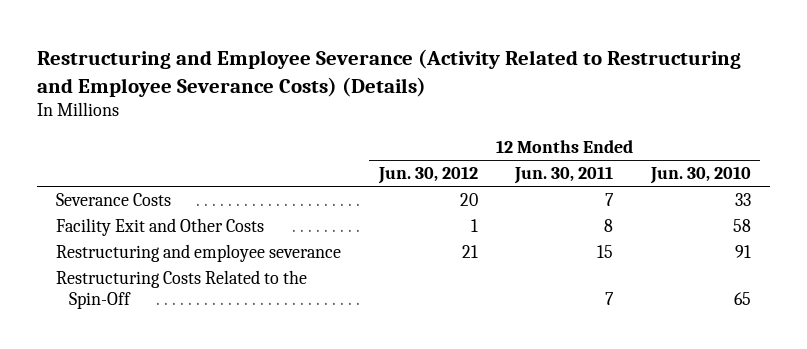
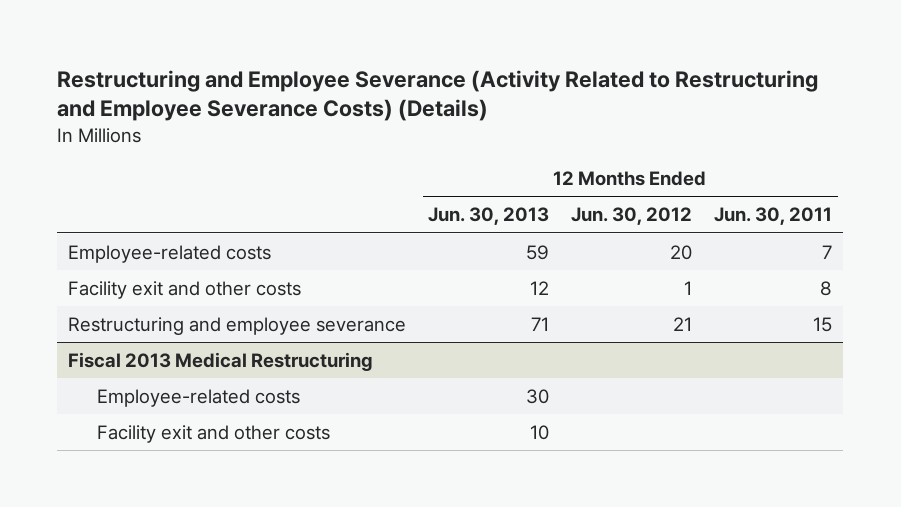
[649,166,751,185] Jun. 30, 2010 -> none
none -> [428,207,550,226] Jun. 30, 2013
[56,193,172,207] Severance Costs -> [68,244,272,263] Employee-related costs
[56,218,265,237] Facility Exit and Other Costs -> [68,280,302,299] Facility exit and other costs
[56,270,308,309] Restructuring Costs Related to the Spin-Off -> none
none -> [68,351,374,371] Fiscal 2013 Medical Restructuring
none -> [97,388,301,407] Employee-related costs
none -> [97,424,331,443] Facility exit and other costs

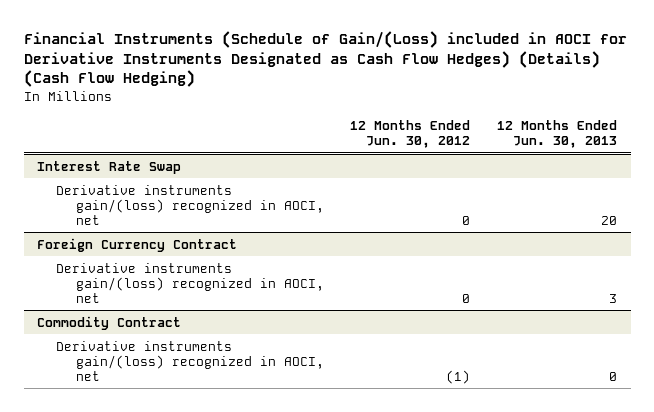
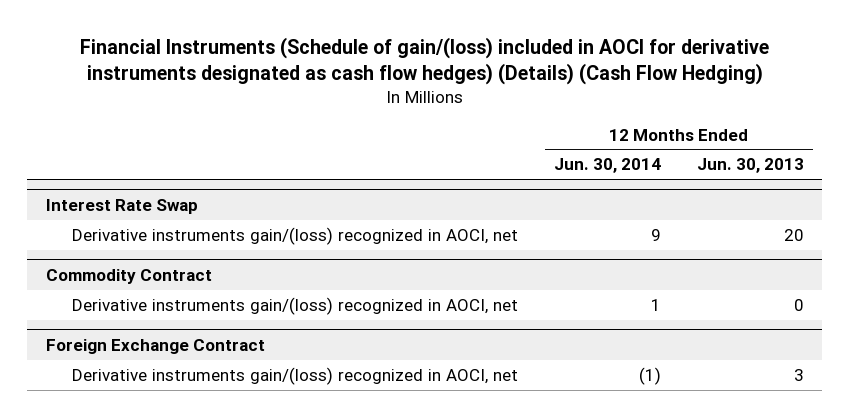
[23,30,627,88] Financial Instruments (Schedule of Gain/(Loss) included in AOCI for Derivative Instruments Designated as Cash Flow Hedges) (Details) (Cash Flow Hedging) -> [79,36,769,85] Financial Instruments (Schedule of gain/(loss) included in AOCI for derivative instruments designated as cash flow hedges) (Details) (Cash Flow Hedging)
[350,120,471,149] 12 Months Ended Jun. 30, 2012 -> none
none -> [554,158,662,174] Jun. 30, 2014
[37,237,238,252] Foreign Currency Contract -> none
[56,262,324,303] Derivative instruments gain/(loss) recognized in AOCI, net -> none
none -> [45,338,265,354] Foreign Exchange Contract
none -> [71,366,518,385] Derivative instruments gain/(loss) recognized in AOCI, net

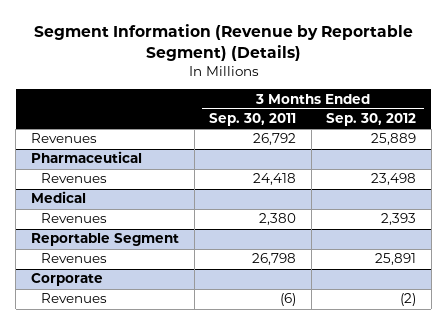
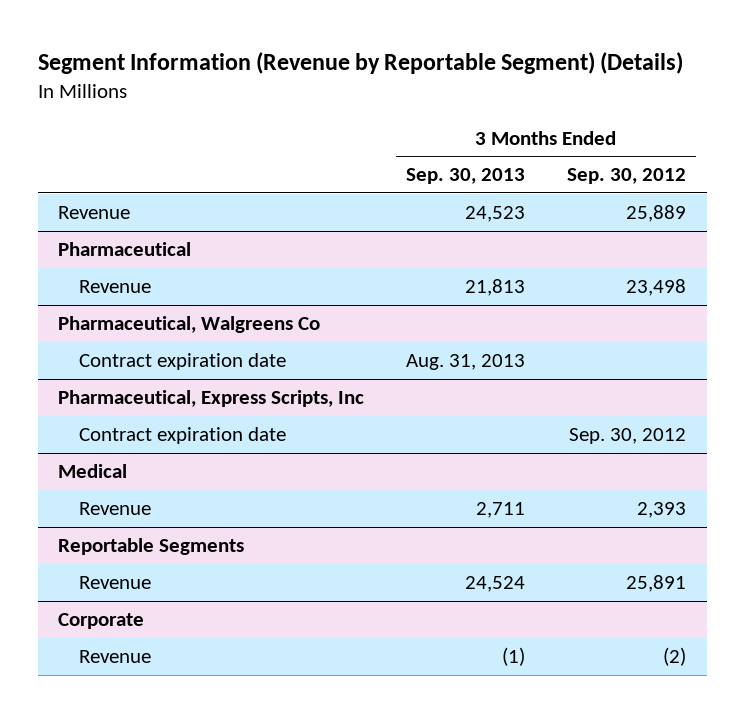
[209,113,297,127] Sep. 30, 2011 -> none
none -> [406,168,526,185] Sep. 30, 2013
[30,133,97,144] Revenues -> [58,206,131,220] Revenue
[41,173,108,184] Revenues -> [79,280,152,294] Revenue
none -> [58,316,321,334] Pharmaceutical, Walgreens Co
none -> [79,353,287,371] Contract expiration date
none -> [58,390,365,408] Pharmaceutical, Express Scripts, Inc
none -> [79,427,287,445] Contract expiration date
[41,213,108,224] Revenues -> [79,502,152,516] Revenue
[30,233,179,247] Reportable Segment -> [58,538,245,556] Reportable Segments
[41,253,108,264] Revenues -> [79,576,152,590] Revenue
[41,293,108,304] Revenues -> [79,650,152,664] Revenue

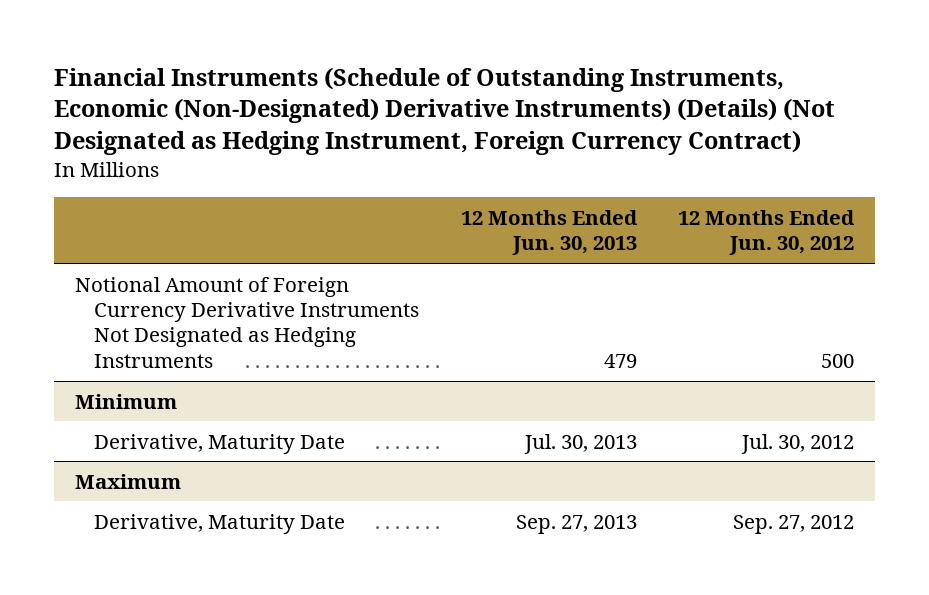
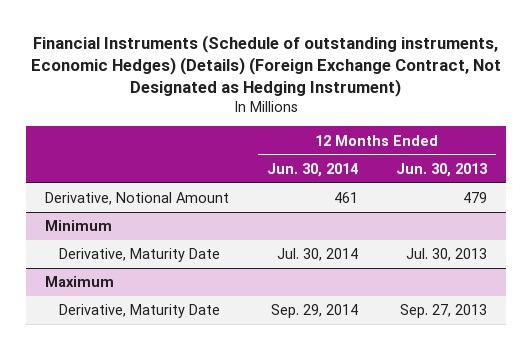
[53,66,835,156] Financial Instruments (Schedule of Outstanding Instruments, Economic (Non-Designated) Derivative Instruments) (Details) (Not Designated as Hedging Instrument, Foreign Currency Contract) -> [30,34,501,97] Financial Instruments (Schedule of outstanding instruments, Economic Hedges) (Details) (Foreign Exchange Contract, Not Designated as Hedging Instrument)
[678,209,856,256] 12 Months Ended Jun. 30, 2012 -> none
none -> [266,162,358,177] Jun. 30, 2014
[74,276,420,368] Notional Amount of Foreign Currency Derivative Instruments Not Designated as Hedging Instruments -> [45,192,230,206] Derivative, Notional Amount

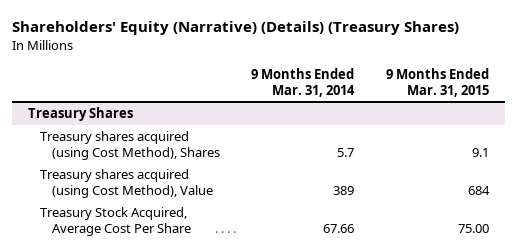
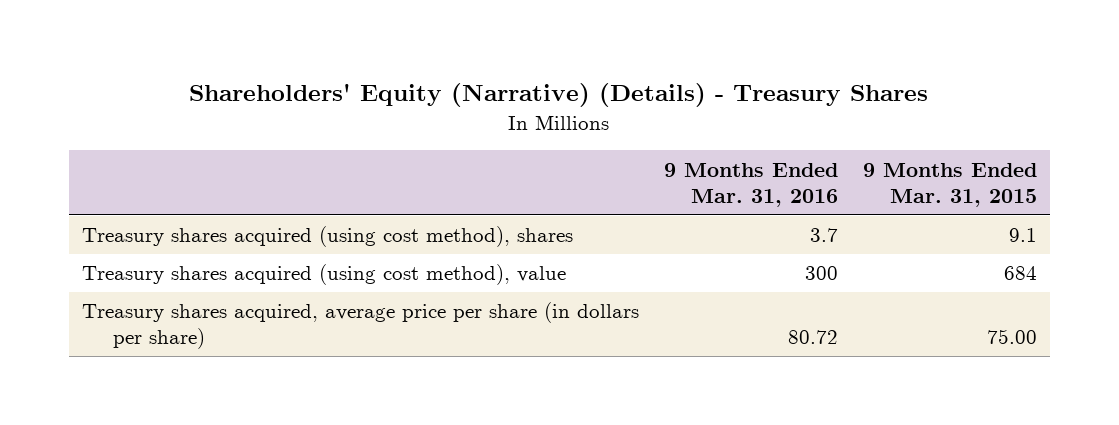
[11,21,459,36] Shareholders' Equity (Narrative) (Details) (Treasury Shares) -> [189,83,929,108] Shareholders' Equity (Narrative) (Details) - Treasury Shares
[251,67,356,97] 9 Months Ended Mar. 31, 2014 -> none
none -> [663,162,838,207] 9 Months Ended Mar. 31, 2016
[27,106,133,121] Treasury Shares -> none
[39,130,220,160] Treasury shares acquired (using Cost Method), Shares -> [81,226,573,248] Treasury shares acquired (using cost method), shares
[39,168,213,198] Treasury shares acquired (using Cost Method), Value -> [81,264,566,286] Treasury shares acquired (using cost method), value
[39,206,191,236] Treasury Stock Acquired, Average Cost Per Share -> [81,302,639,350] Treasury shares acquired, average price per share (in dollars per share)

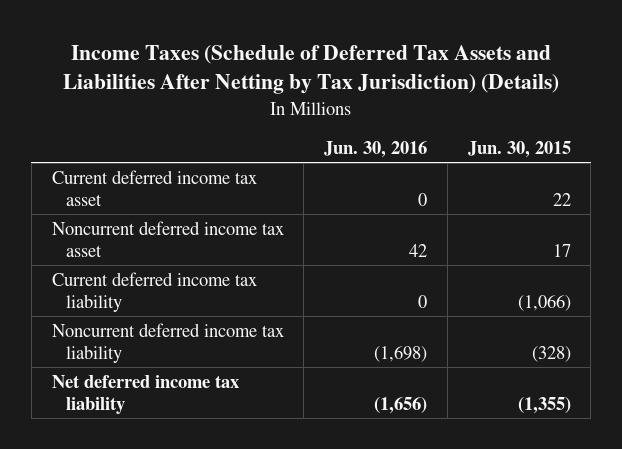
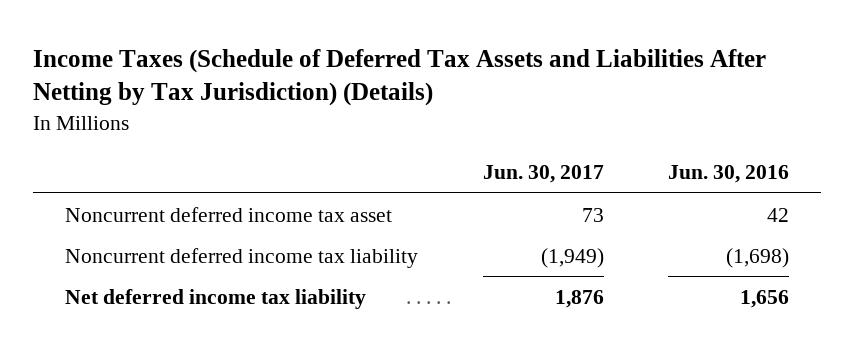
[467,140,571,158] Jun. 30, 2015 -> none
none -> [482,165,604,184] Jun. 30, 2017
[51,169,257,207] Current deferred income tax asset -> none
[51,271,257,313] Current deferred income tax liability -> none
[374,397,428,415] (1,656) -> [740,289,790,308] 1,656

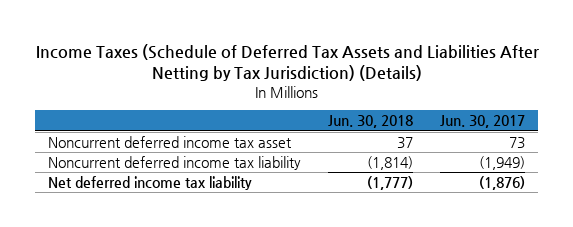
[668,165,790,184] Jun. 30, 2016 -> none
none -> [328,115,414,129] Jun. 30, 2018
[554,289,604,308] 1,876 -> [478,175,525,190] (1,876)

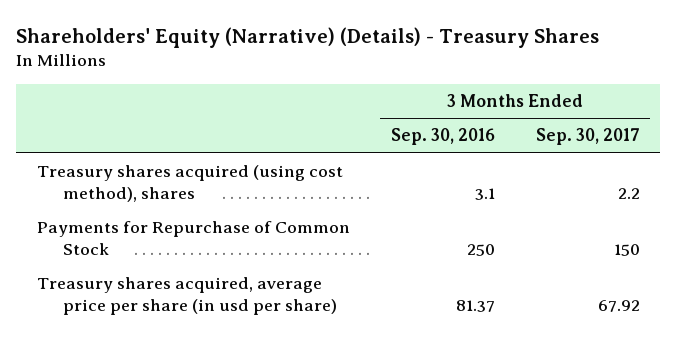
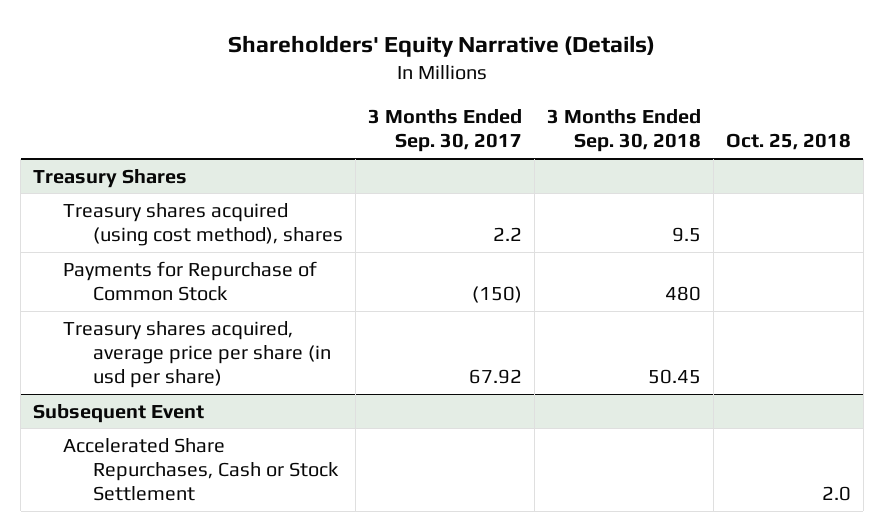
[16,27,600,49] Shareholders' Equity (Narrative) (Details) - Treasury Shares -> [228,35,656,58] Shareholders' Equity Narrative (Details)
[390,128,495,146] Sep. 30, 2016 -> none
none -> [546,109,701,153] 3 Months Ended Sep. 30, 2018
none -> [725,133,851,151] Oct. 25, 2018
none -> [33,168,188,188] Treasury Shares
[613,243,640,256] 150 -> [471,285,522,303] (150)
none -> [33,403,205,423] Subsequent Event
none -> [63,437,339,501] Accelerated Share Repurchases, Cash or Stock Settlement

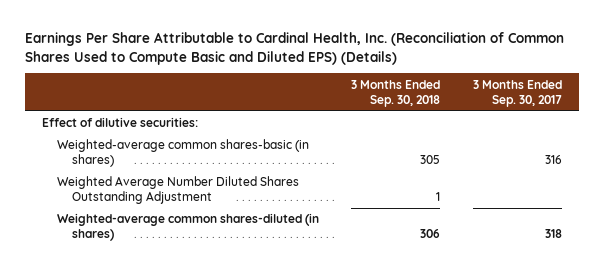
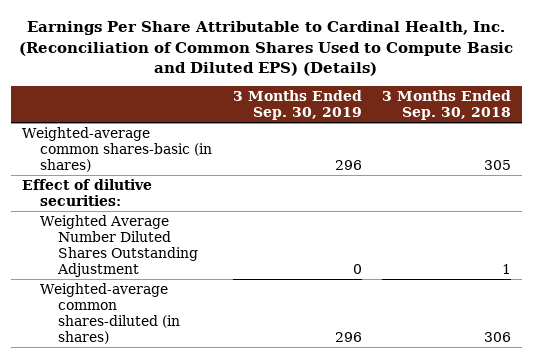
[473,79,563,107] 3 Months Ended Sep. 30, 2017 -> none
none -> [232,90,362,121] 3 Months Ended Sep. 30, 2019
[41,117,198,128] Effect of dilutive securities: -> [21,178,152,206] Effect of dilutive securities:

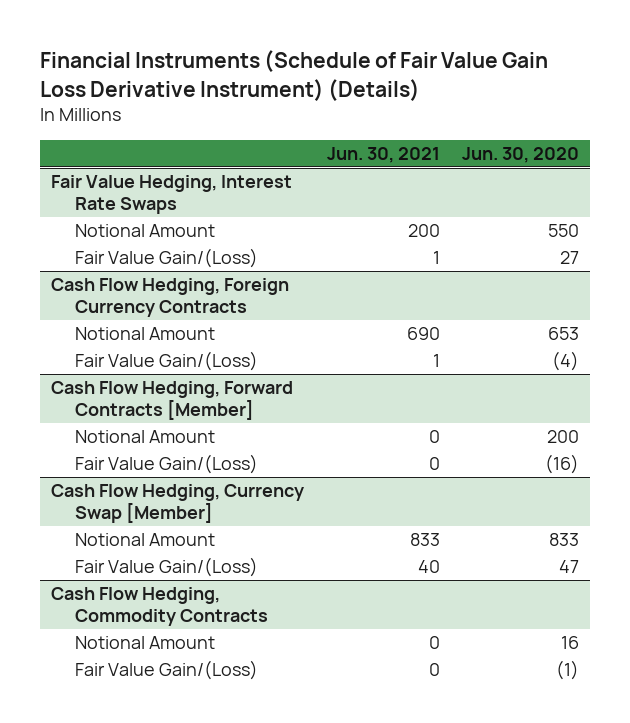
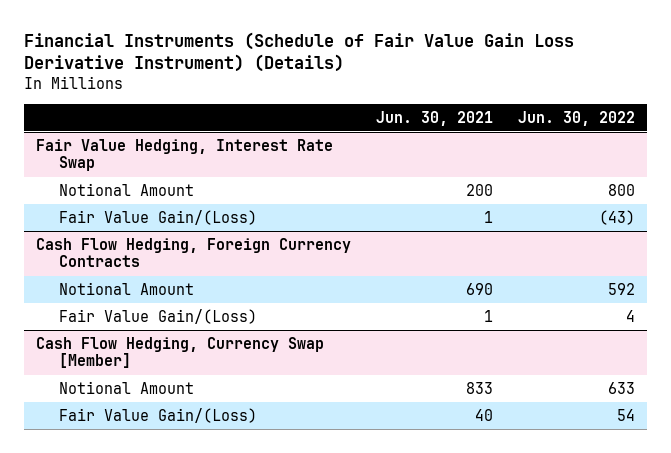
[461,146,579,163] Jun. 30, 2020 -> none
none -> [517,110,635,126] Jun. 30, 2022
[51,175,293,214] Fair Value Hedging, Interest Rate Swaps -> [36,138,334,172] Fair Value Hedging, Interest Rate Swap
[51,381,294,420] Cash Flow Hedging, Forward Contracts [Member] -> none
[75,430,216,444] Notional Amount -> none
[75,454,259,475] Fair Value Gain/(Loss) -> none
[51,587,269,626] Cash Flow Hedging, Commodity Contracts -> none
[75,636,216,650] Notional Amount -> none
[75,660,259,681] Fair Value Gain/(Loss) -> none

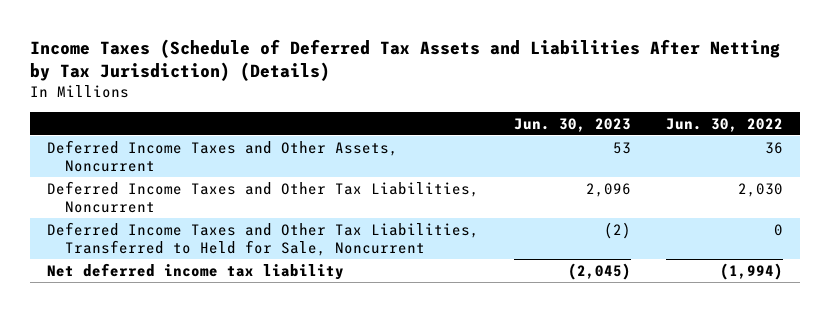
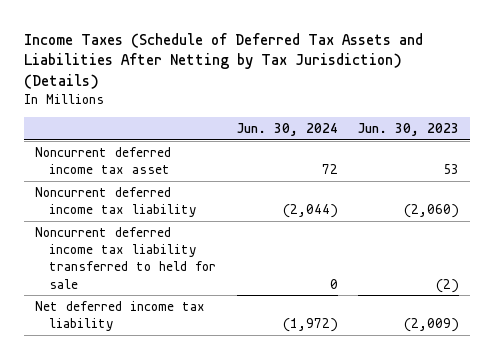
[665,117,783,132] Jun. 30, 2022 -> none
none -> [236,123,338,137] Jun. 30, 2024
[47,139,399,172] Deferred Income Taxes and Other Assets, Noncurrent -> [34,146,171,175] Noncurrent deferred income tax asset
[47,180,480,213] Deferred Income Taxes and Other Tax Liabilities, Noncurrent -> [34,186,197,218] Noncurrent deferred income tax liability
[586,182,632,197] 2,096 -> [404,204,460,219] (2,060)
[47,221,480,256] Deferred Income Taxes and Other Tax Liabilities, Transferred to Held for Sale, Noncurrent -> [34,226,216,289] Noncurrent deferred income tax liability transferred to held for sale
[568,262,632,280] (2,045) -> [404,318,460,333] (2,009)

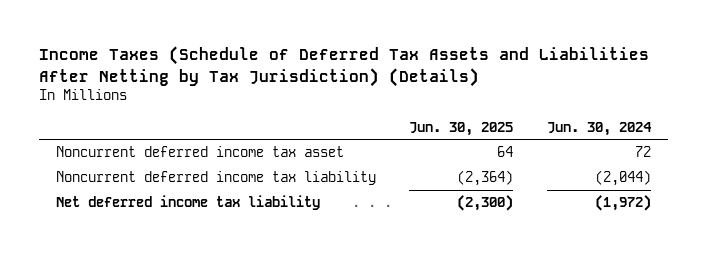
[358,123,460,137] Jun. 30, 2023 -> none
none -> [409,121,514,136] Jun. 30, 2025
[34,226,216,289] Noncurrent deferred income tax liability transferred to held for sale -> none

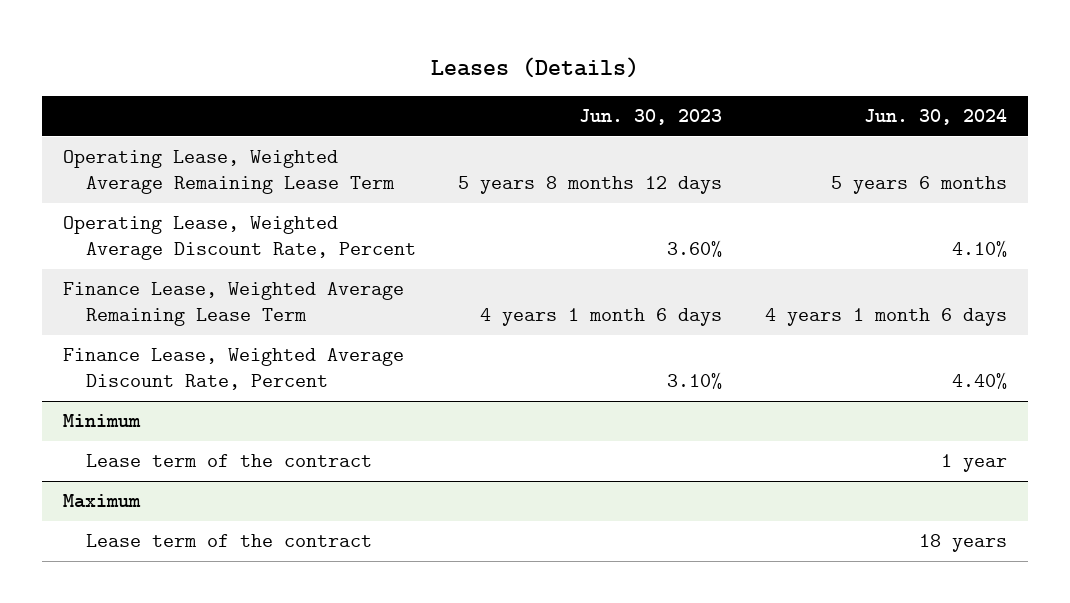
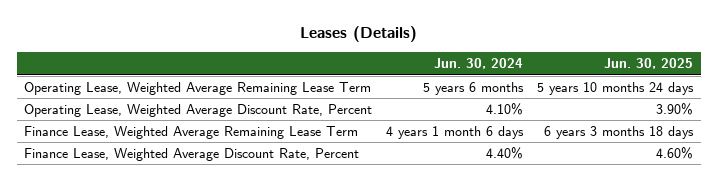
[579,109,723,126] Jun. 30, 2023 -> none
none -> [604,58,694,70] Jun. 30, 2025
[62,414,141,428] Minimum -> none
[85,454,372,468] Lease term of the contract -> none
[62,494,141,509] Maximum -> none
[85,534,372,548] Lease term of the contract -> none

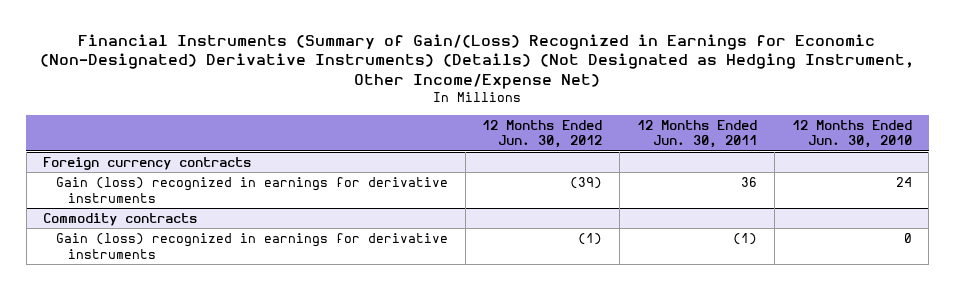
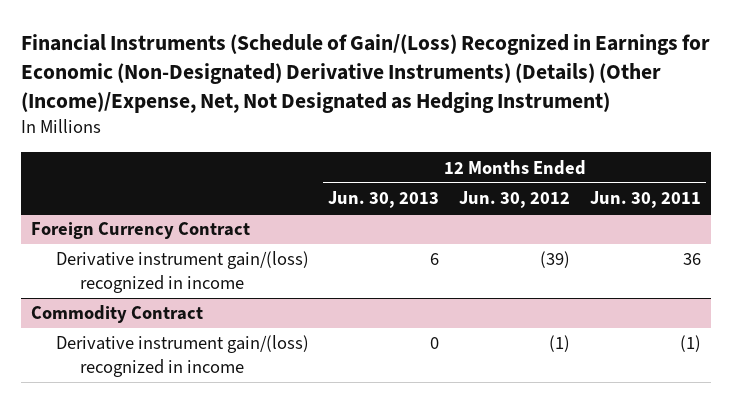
[40,33,915,90] Financial Instruments (Summary of Gain/(Loss) Recognized in Earnings for Economic (Non-Designated) Derivative Instruments) (Details) (Not Designated as Hedging Instrument, Other Income/Expense Net) -> [21,34,711,114] Financial Instruments (Schedule of Gain/(Loss) Recognized in Earnings for Economic (Non-Designated) Derivative Instruments) (Details) (Other (Income)/Expense, Net, Not Designated as Hedging Instrument)
[791,119,912,149] 12 Months Ended Jun. 30, 2010 -> none
none -> [328,191,440,209] Jun. 30, 2013
[43,156,252,170] Foreign currency contracts -> [31,222,251,240] Foreign Currency Contract
[55,176,448,203] Gain (loss) recognized in earnings for derivative instruments -> [55,251,309,294] Derivative instrument gain/(loss) recognized in income
[43,212,198,226] Commodity contracts -> [31,305,204,324] Commodity Contract
[55,232,448,259] Gain (loss) recognized in earnings for derivative instruments -> [55,335,309,378] Derivative instrument gain/(loss) recognized in income

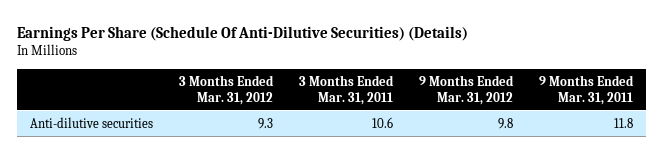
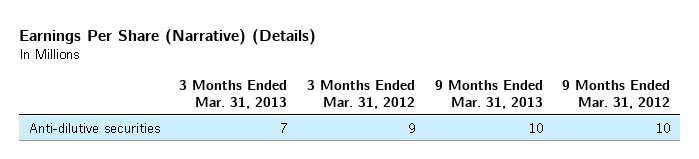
[17,25,469,41] Earnings Per Share (Schedule Of Anti-Dilutive Securities) (Details) -> [19,28,317,45] Earnings Per Share (Narrative) (Details)
[299,74,395,105] 3 Months Ended Mar. 31, 2011 -> none
[539,74,635,105] 9 Months Ended Mar. 31, 2011 -> none
none -> [179,80,288,110] 3 Months Ended Mar. 31, 2013
none -> [434,80,543,110] 9 Months Ended Mar. 31, 2013
[258,118,274,130] 9.3 -> [407,122,415,133] 9
[498,118,514,130] 9.8 -> [656,122,671,133] 10

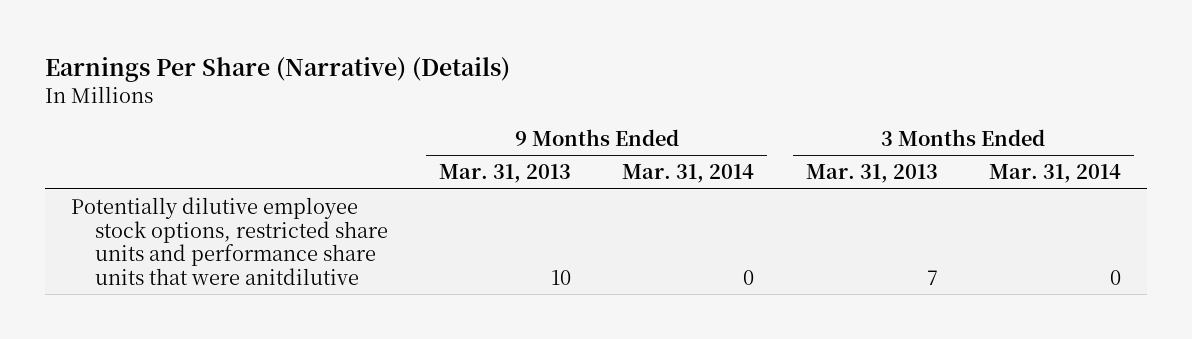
[306,80,415,110] 3 Months Ended Mar. 31, 2012 -> none
[562,80,671,110] 9 Months Ended Mar. 31, 2012 -> none
none -> [622,164,755,184] Mar. 31, 2014
none -> [989,164,1122,184] Mar. 31, 2014
[28,122,160,133] Anti-dilutive securities -> [70,196,388,286] Potentially dilutive employee stock options, restricted share units and performance share units that were anitdilutive

